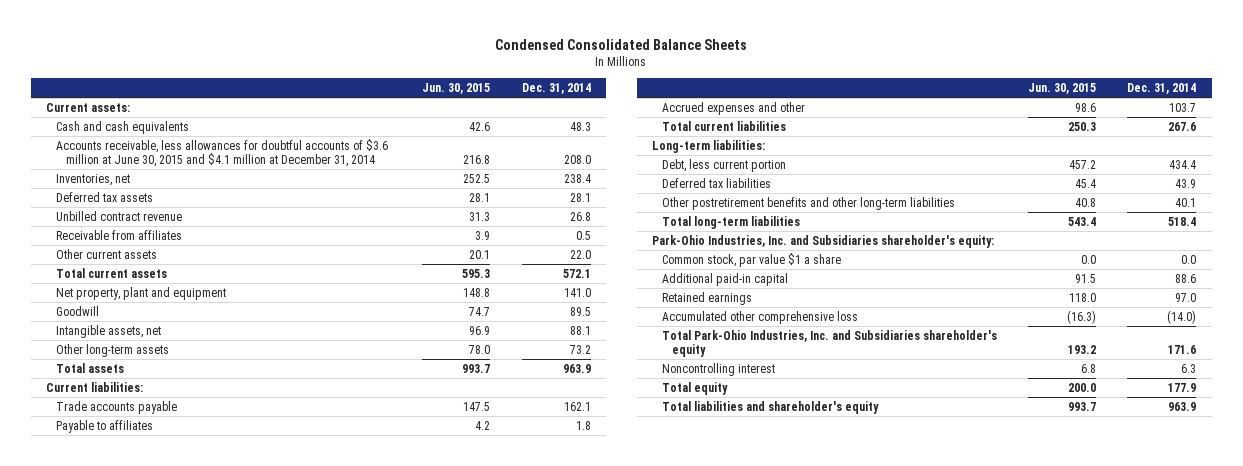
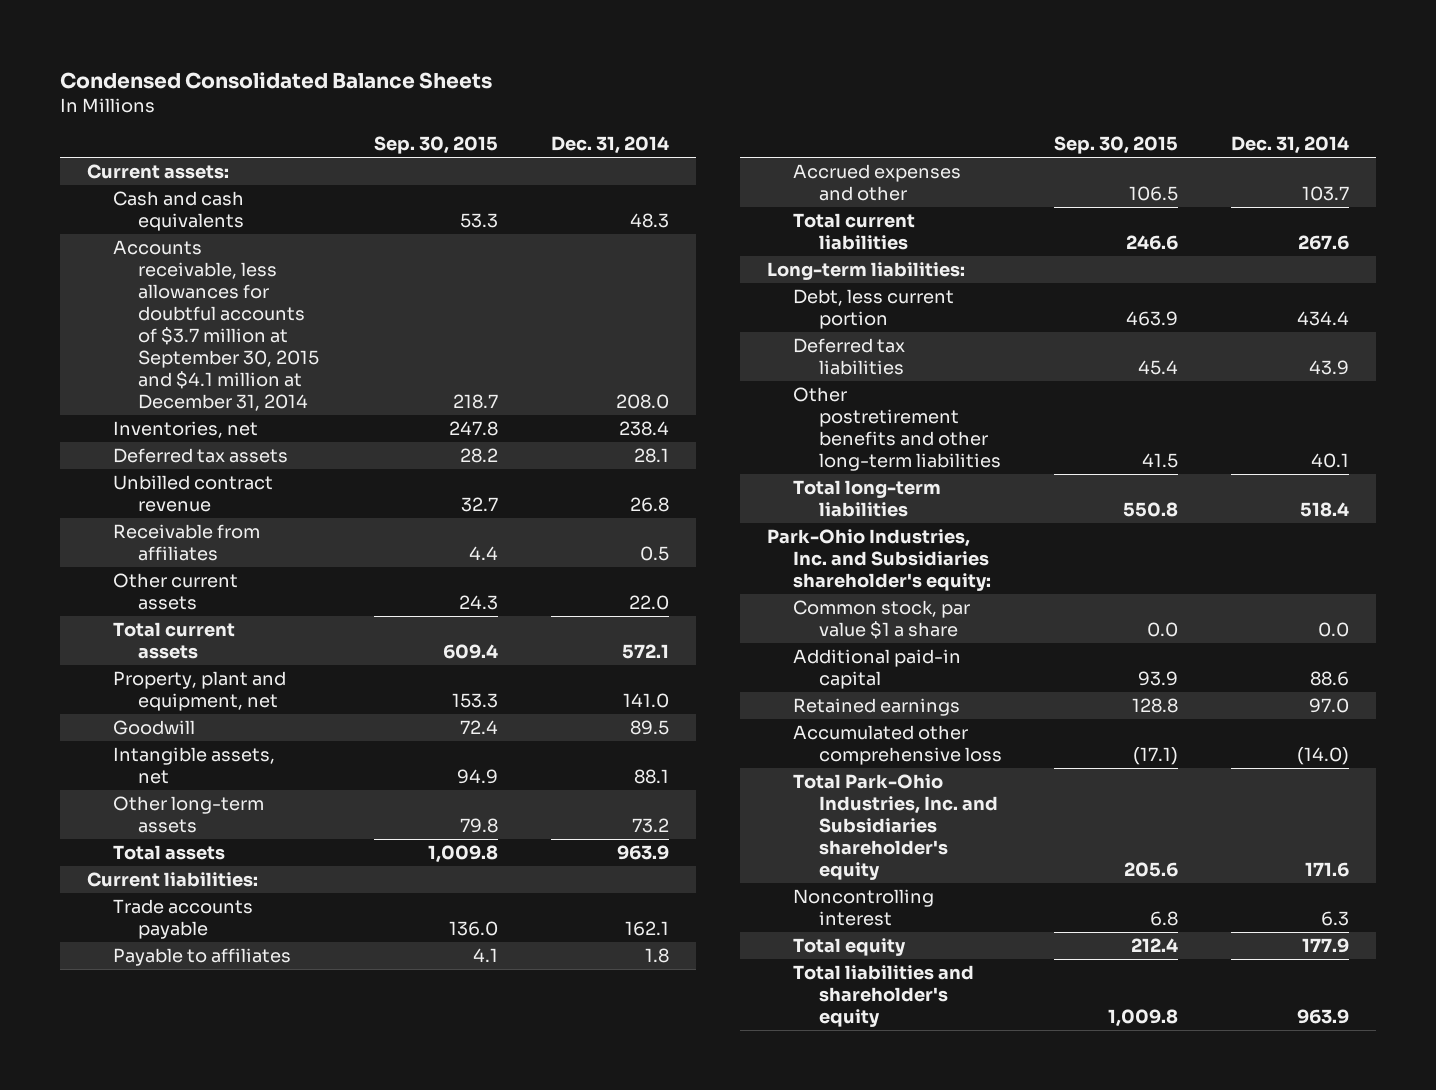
[422,83,491,95] Jun. 30, 2015 -> none
none -> [374,136,499,155] Sep. 30, 2015
[56,138,389,167] Accounts receivable, less allowances for doubtful accounts of $3.6 million at June 30, 2015 and $4.1 million at December 31, 2014 -> [112,240,320,412] Accounts receivable, less allowances for doubtful accounts of $3.7 million at September 30, 2015 and $4.1 million at December 31, 2014
[56,286,227,300] Net property, plant and equipment -> [112,671,286,712] Property, plant and equipment, net

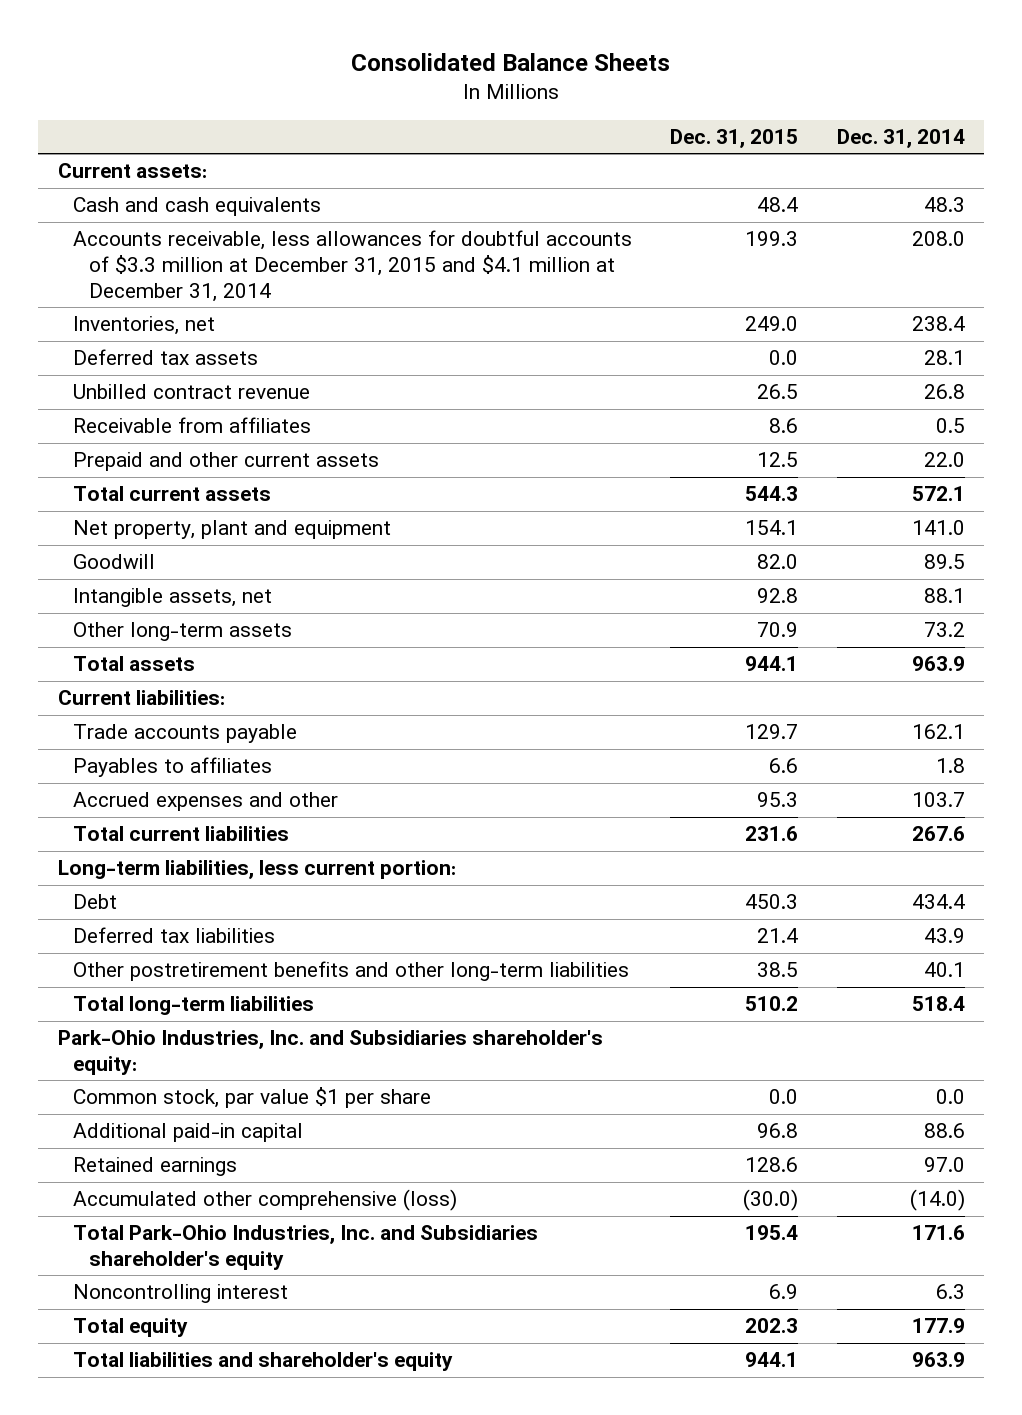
[60,71,493,89] Condensed Consolidated Balance Sheets -> [351,52,671,71] Consolidated Balance Sheets
[374,136,499,155] Sep. 30, 2015 -> none
none -> [670,128,799,148] Dec. 31, 2015
[112,240,320,412] Accounts receivable, less allowances for doubtful accounts of $3.7 million at September 30, 2015 and $4.1 million at December 31, 2014 -> [73,230,633,302] Accounts receivable, less allowances for doubtful accounts of $3.3 million at December 31, 2015 and $4.1 million at December 31, 2014
[112,573,238,611] Other current assets -> [73,452,380,472] Prepaid and other current assets
[112,671,286,712] Property, plant and equipment, net -> [73,520,392,540] Net property, plant and equipment
[112,948,291,967] Payable to affiliates -> [73,757,273,778] Payables to affiliates
[766,262,965,281] Long-term liabilities: -> [57,860,456,880] Long-term liabilities, less current portion:
[792,289,954,330] Debt, less current portion -> [73,894,118,910] Debt
[792,600,970,640] Common stock, par value $1 a share -> [73,1087,432,1109] Common stock, par value $1 per share
[792,725,1002,766] Accumulated other comprehensive loss -> [73,1189,458,1212] Accumulated other comprehensive (loss)

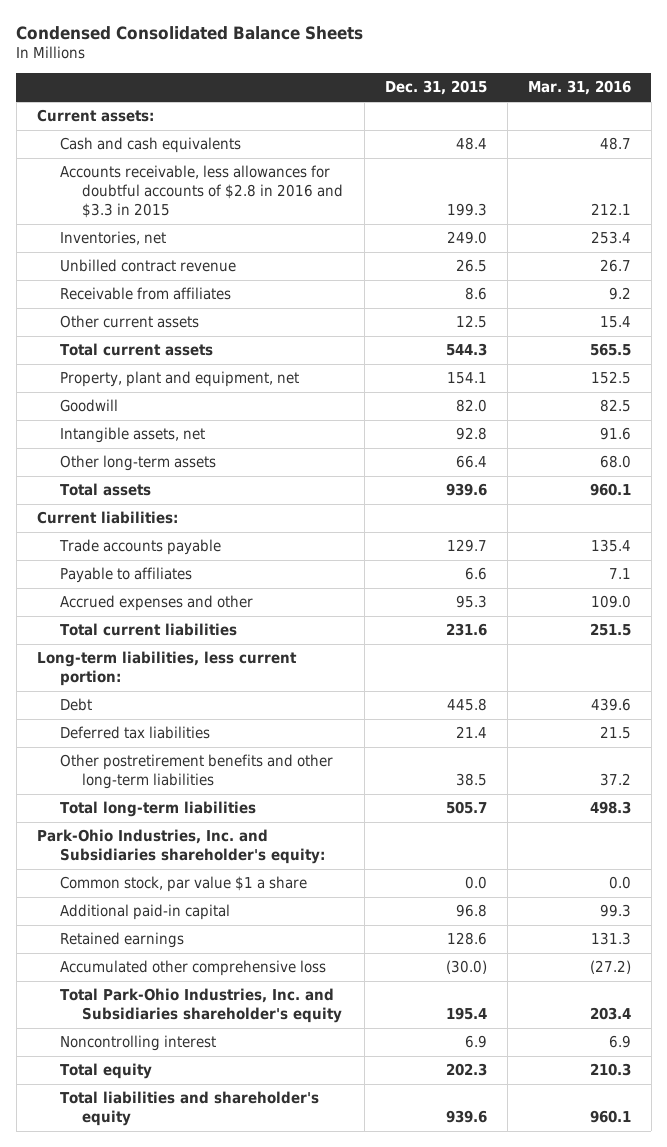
[351,52,671,71] Consolidated Balance Sheets -> [16,25,364,40] Condensed Consolidated Balance Sheets
[836,128,965,148] Dec. 31, 2014 -> none
none -> [527,80,631,96] Mar. 31, 2016
[73,230,633,302] Accounts receivable, less allowances for doubtful accounts of $3.3 million at December 31, 2015 and $4.1 million at December 31, 2014 -> [59,165,344,219] Accounts receivable, less allowances for doubtful accounts of $2.8 in 2016 and $3.3 in 2015
[73,349,259,366] Deferred tax assets -> none
[73,452,380,472] Prepaid and other current assets -> [59,315,199,329] Other current assets
[73,520,392,540] Net property, plant and equipment -> [59,371,299,388] Property, plant and equipment, net
[757,622,799,638] 70.9 -> [455,455,487,469] 66.4
[745,656,799,672] 944.1 -> [445,483,487,497] 939.6
[73,757,273,778] Payables to affiliates -> [59,567,192,584] Payable to affiliates
[745,894,799,910] 450.3 -> [446,698,487,712] 445.8
[745,996,799,1012] 510.2 -> [445,801,487,815] 505.7
[73,1087,432,1109] Common stock, par value $1 per share -> [59,876,307,893] Common stock, par value $1 a share
[73,1189,458,1212] Accumulated other comprehensive (loss) -> [59,960,326,977] Accumulated other comprehensive loss
[745,1352,799,1368] 944.1 -> [445,1110,487,1124] 939.6

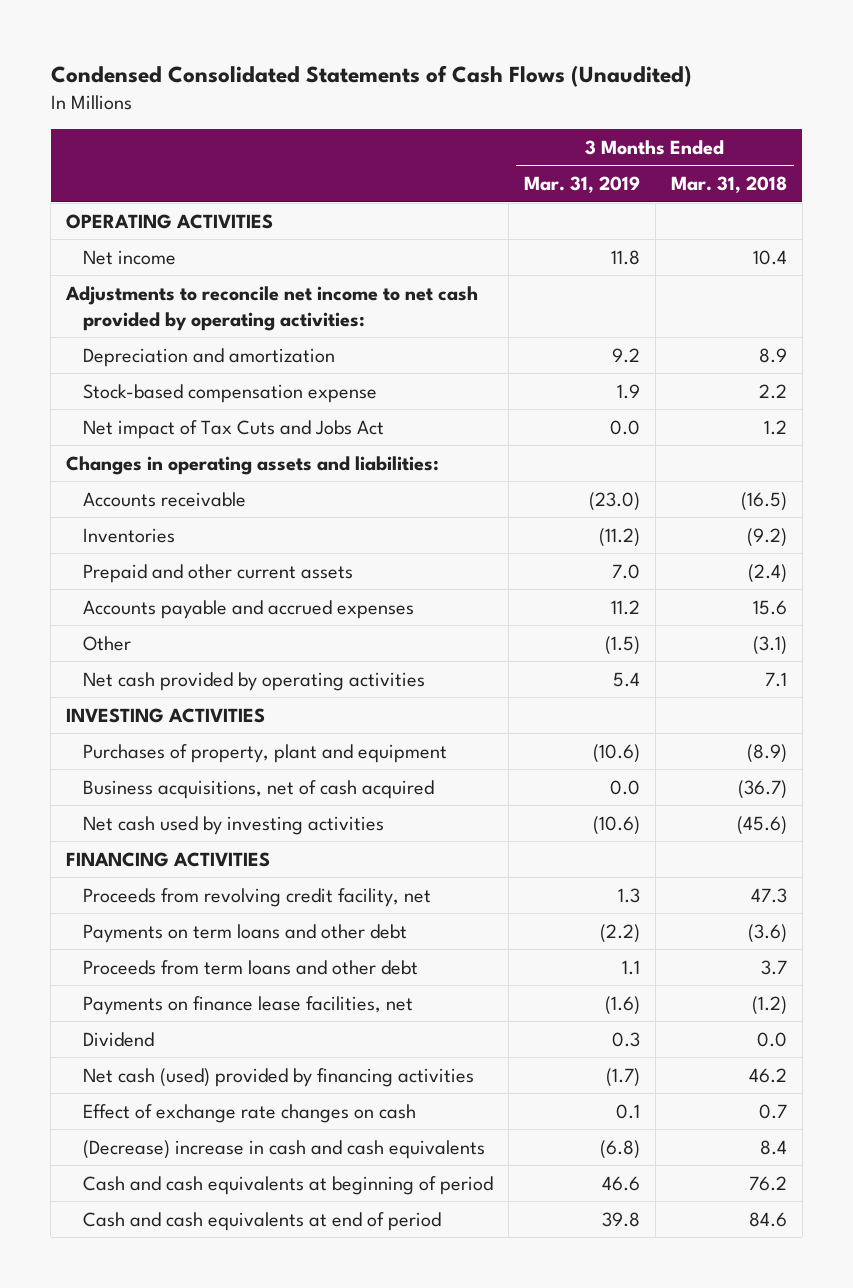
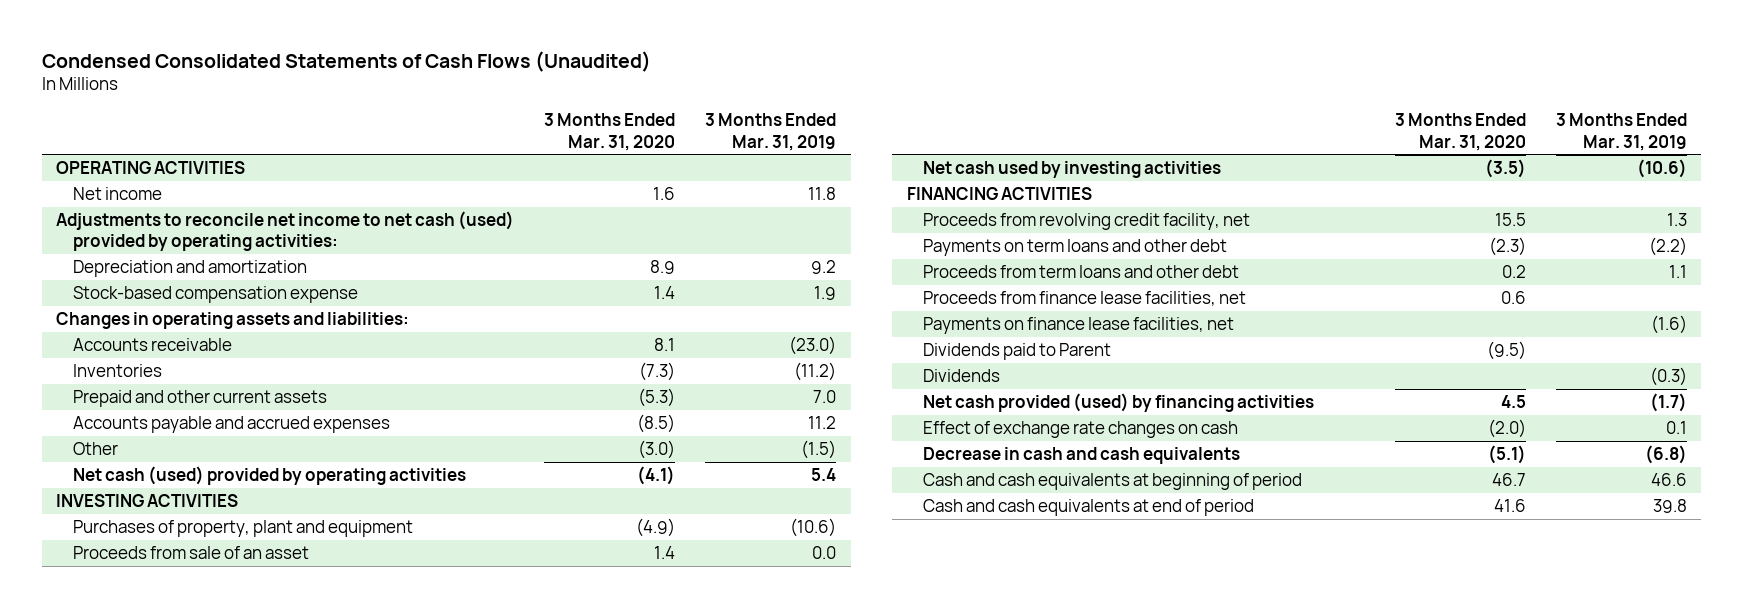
[670,176,787,194] Mar. 31, 2018 -> none
none -> [544,113,676,151] 3 Months Ended Mar. 31, 2020
[65,285,479,331] Adjustments to reconcile net income to net cash provided by operating activities: -> [56,210,515,252] Adjustments to reconcile net income to net cash (used) provided by operating activities:
[82,419,384,439] Net impact of Tax Cuts and Jobs Act -> none
[82,671,425,691] Net cash provided by operating activities -> [72,465,466,485] Net cash (used) provided by operating activities
[82,779,434,799] Business acquisitions, net of cash acquired -> none
none -> [72,545,309,559] Proceeds from sale of an asset
none -> [923,290,1247,306] Proceeds from finance lease facilities, net
none -> [923,342,1112,360] Dividends paid to Parent
[82,1031,154,1047] Dividend -> [923,368,1001,382] Dividends
[611,1031,640,1047] 0.3 -> [1649,366,1687,386] (0.3)
[82,1067,474,1087] Net cash (used) provided by financing activities -> [923,392,1315,412] Net cash provided (used) by financing activities
[82,1139,485,1159] (Decrease) increase in cash and cash equivalents -> [923,446,1241,464] Decrease in cash and cash equivalents

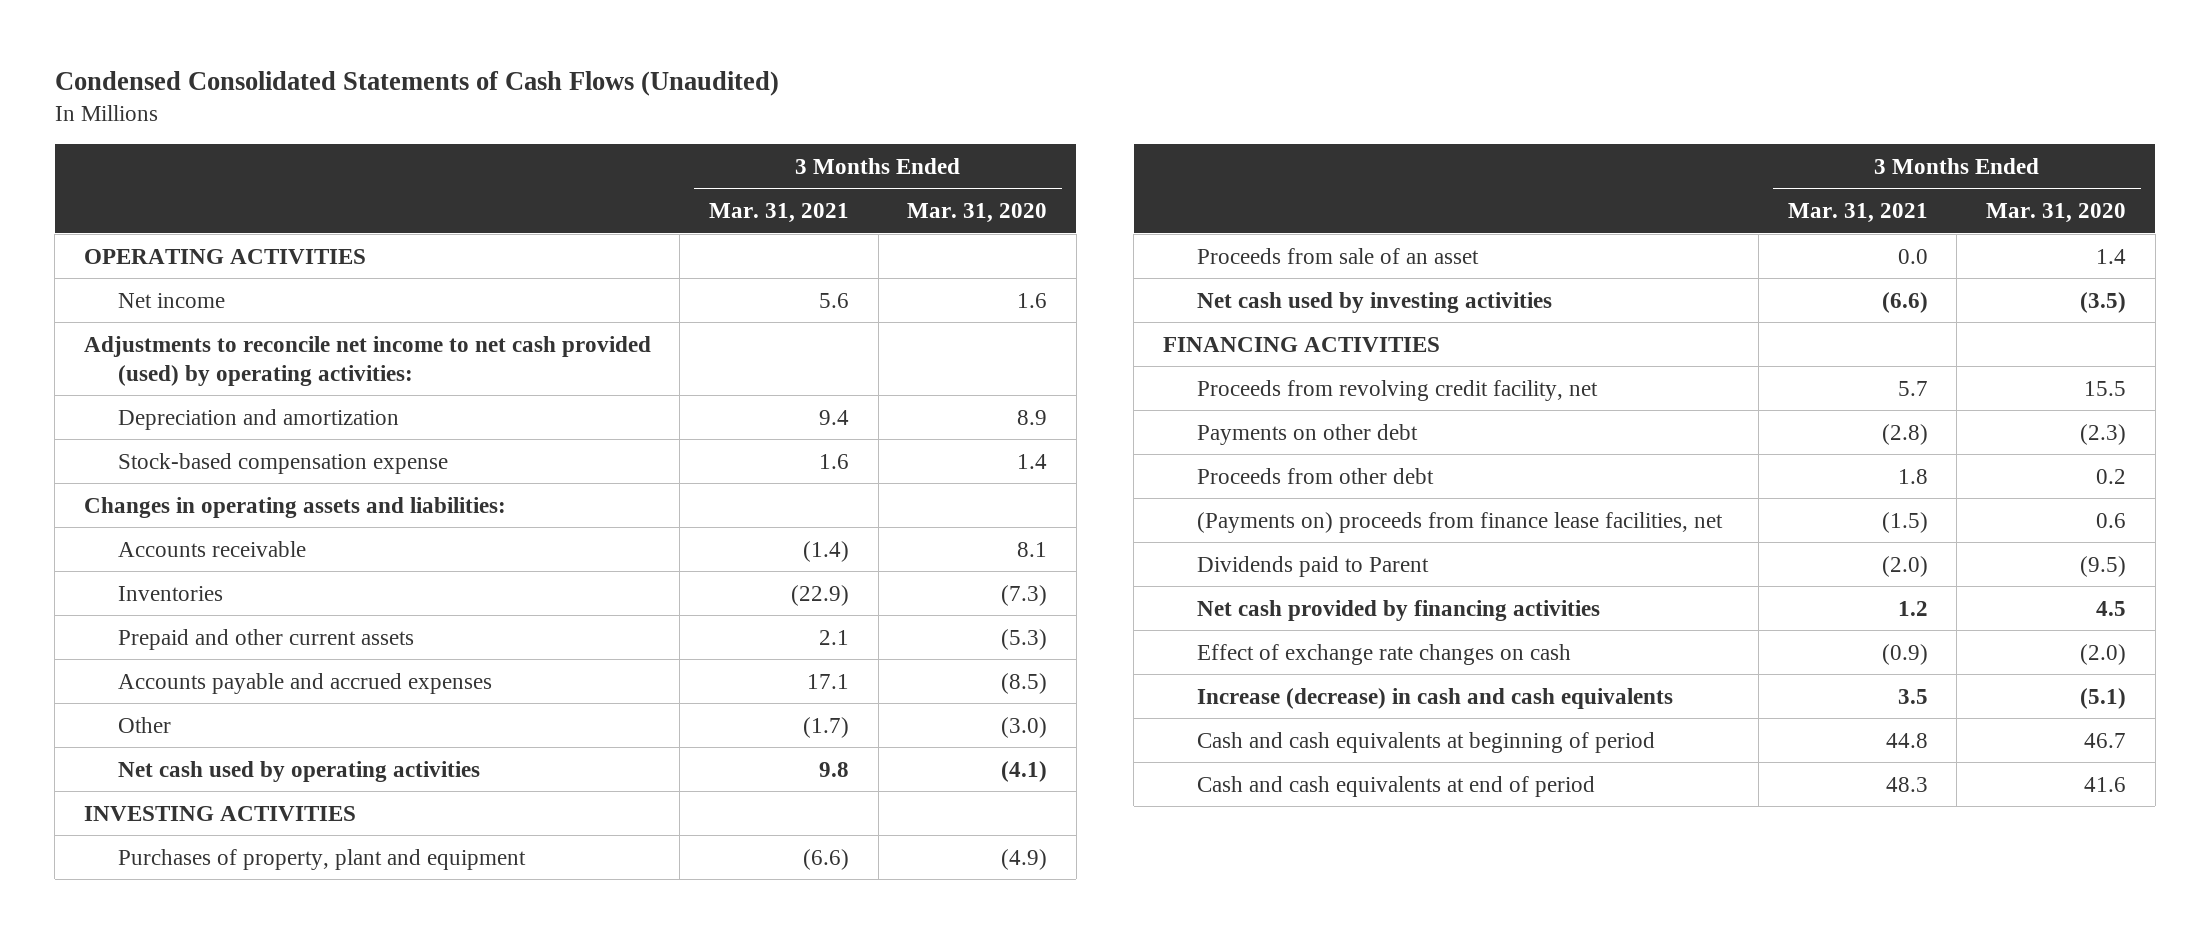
[704,113,836,151] 3 Months Ended Mar. 31, 2019 -> none
none -> [708,203,849,224] Mar. 31, 2021
[56,210,515,252] Adjustments to reconcile net income to net cash (used) provided by operating activities: -> [83,335,651,386] Adjustments to reconcile net income to net cash provided (used) by operating activities:
[72,465,466,485] Net cash (used) provided by operating activities -> [117,760,480,782] Net cash used by operating activities
[923,316,1235,334] Payments on finance lease facilities, net -> none
[923,238,1228,256] Payments on term loans and other debt -> [1196,423,1418,445] Payments on other debt
[923,264,1240,278] Proceeds from term loans and other debt -> [1196,467,1434,484] Proceeds from other debt
[923,290,1247,306] Proceeds from finance lease facilities, net -> [1196,511,1723,533] (Payments on) proceeds from finance lease facilities, net
[923,368,1001,382] Dividends -> none
[923,392,1315,412] Net cash provided (used) by financing activities -> [1196,599,1600,621] Net cash provided by financing activities
[923,446,1241,464] Decrease in cash and cash equivalents -> [1196,687,1673,709] Increase (decrease) in cash and cash equivalents

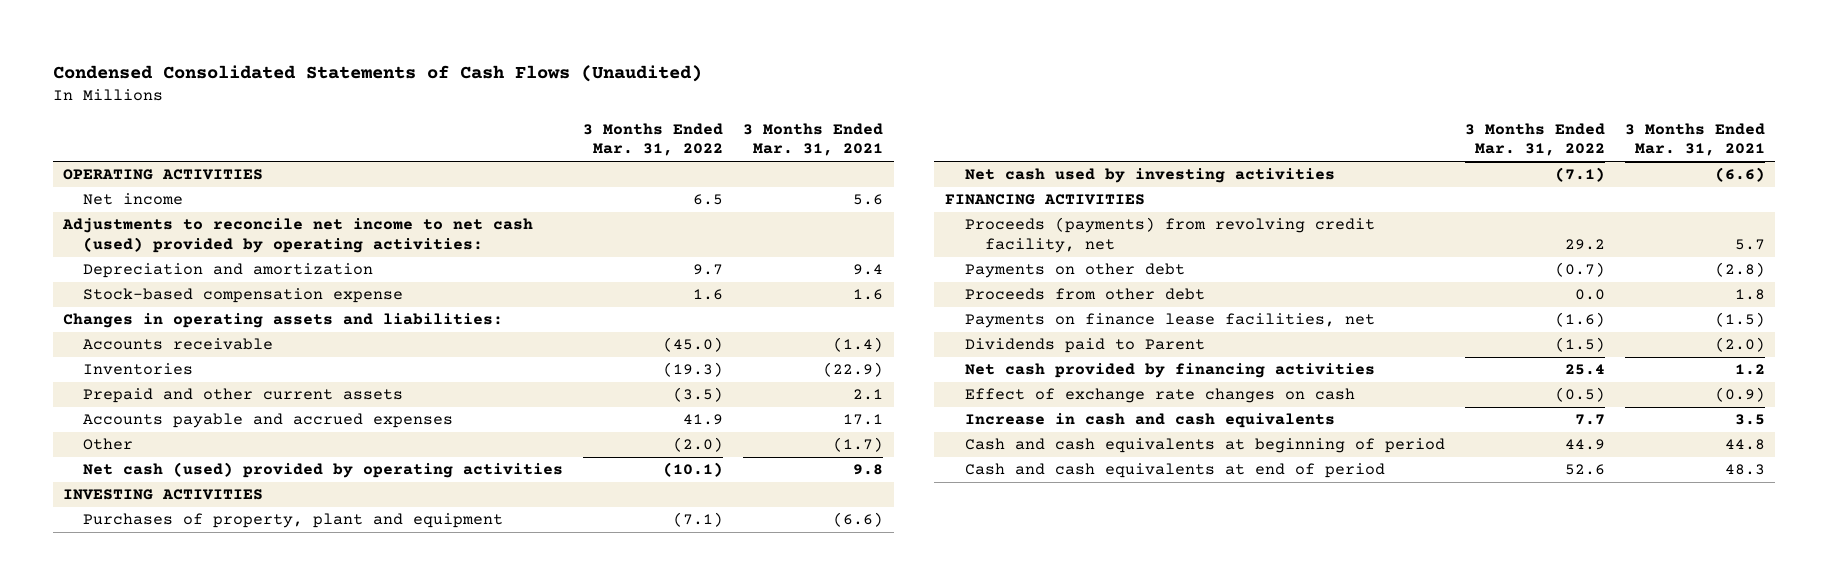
[907,203,1048,224] Mar. 31, 2020 -> none
none -> [583,122,724,157] 3 Months Ended Mar. 31, 2022
[83,335,651,386] Adjustments to reconcile net income to net cash provided (used) by operating activities: -> [61,218,533,253] Adjustments to reconcile net income to net cash (used) provided by operating activities:
[117,760,480,782] Net cash used by operating activities -> [83,462,564,479] Net cash (used) provided by operating activities
[1196,247,1479,264] Proceeds from sale of an asset -> none
[1196,379,1598,401] Proceeds from revolving credit facility, net -> [964,217,1375,253] Proceeds (payments) from revolving credit facility, net
[1196,511,1723,533] (Payments on) proceeds from finance lease facilities, net -> [964,313,1375,329] Payments on finance lease facilities, net
[1196,687,1673,709] Increase (decrease) in cash and cash equivalents -> [964,413,1335,429] Increase in cash and cash equivalents

